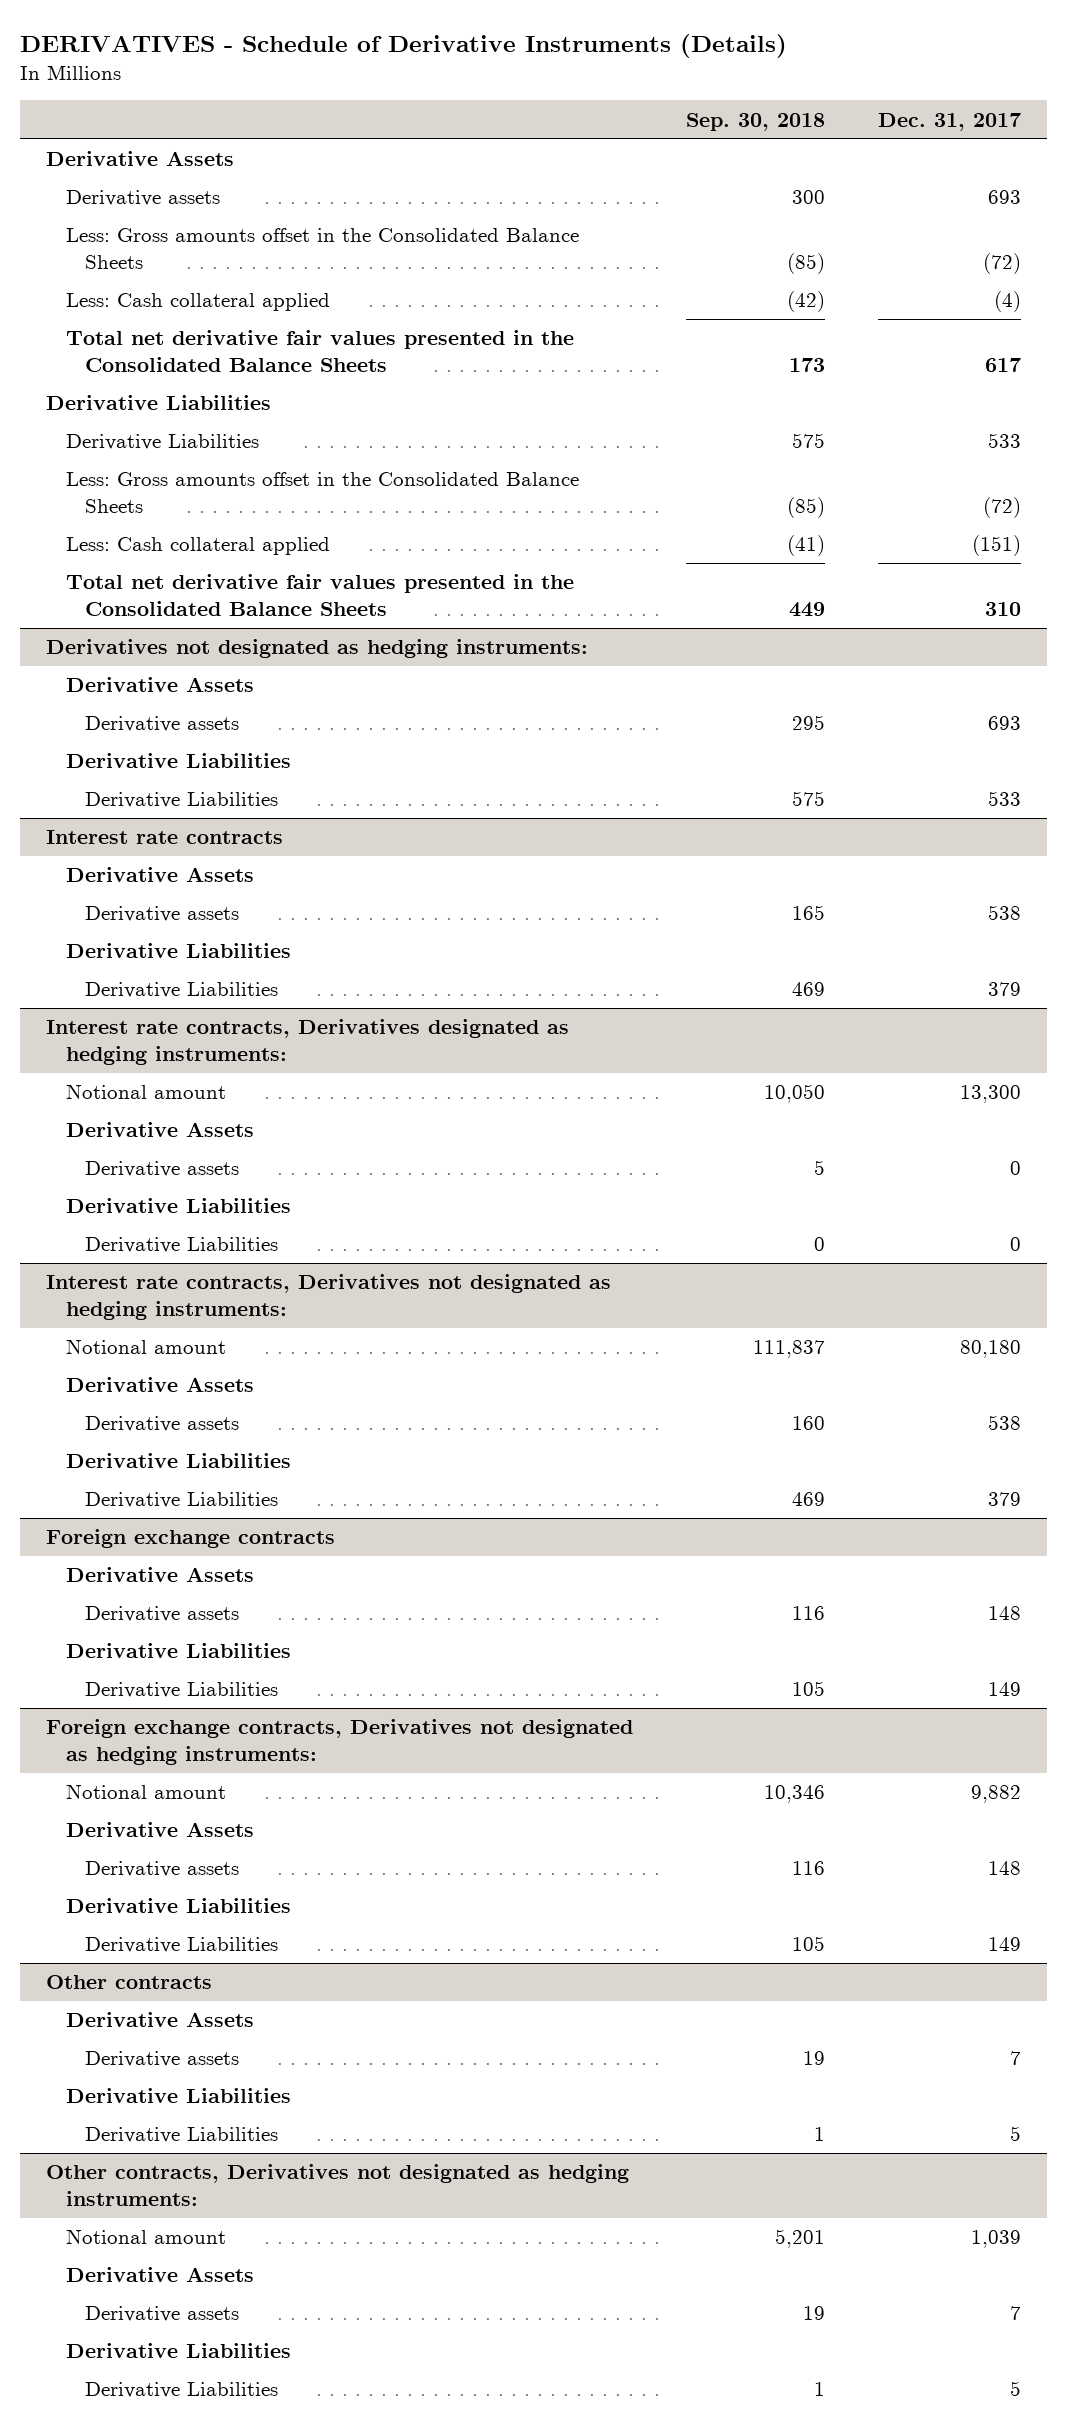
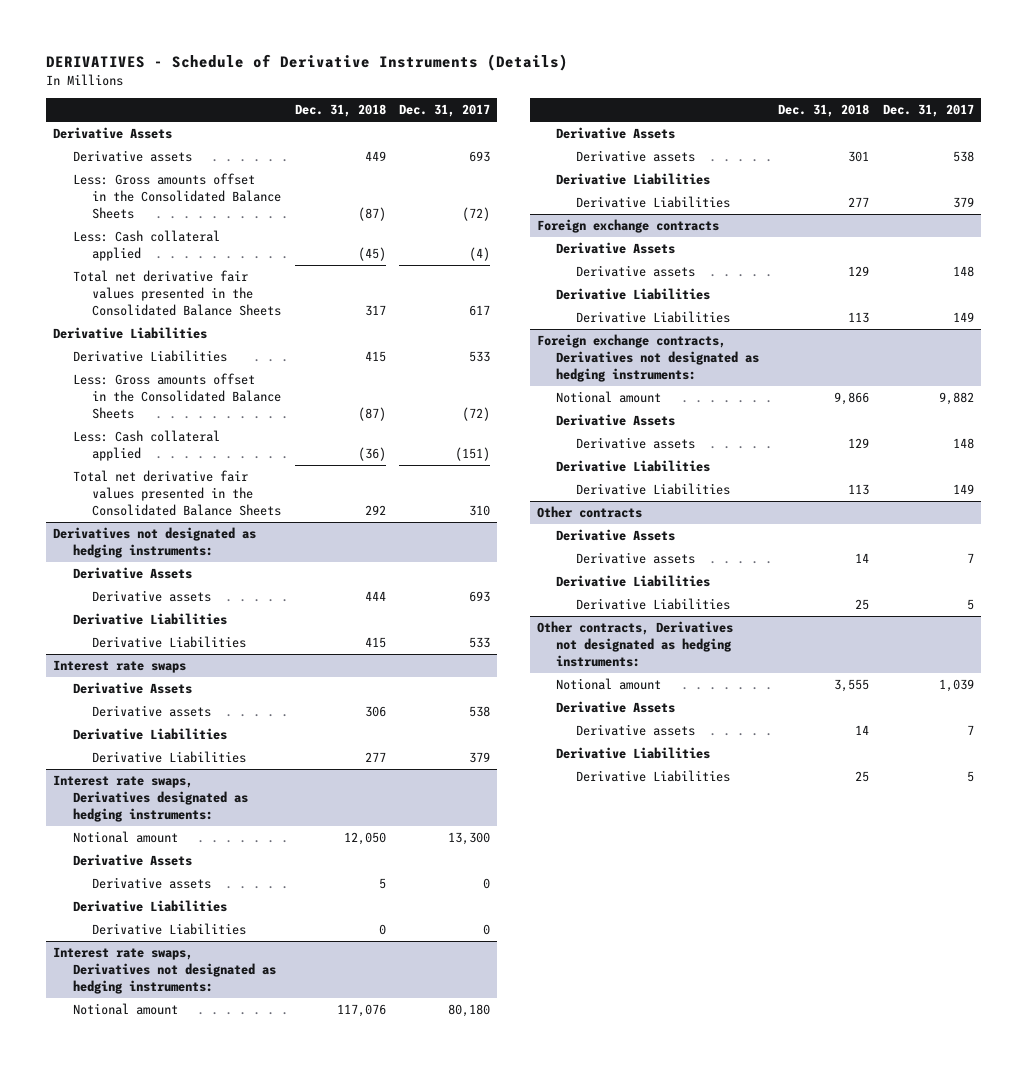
[685,112,825,131] Sep. 30, 2018 -> none
none -> [294,104,386,118] Dec. 31, 2018
[46,830,284,845] Interest rate contracts -> [53,660,187,674] Interest rate swaps
[46,1019,570,1066] Interest rate contracts, Derivatives designated as hedging instruments: -> [53,775,248,822] Interest rate swaps, Derivatives designated as hedging instruments:
[46,1274,612,1321] Interest rate contracts, Derivatives not designated as hedging instruments: -> [53,947,276,994] Interest rate swaps, Derivatives not designated as hedging instruments:

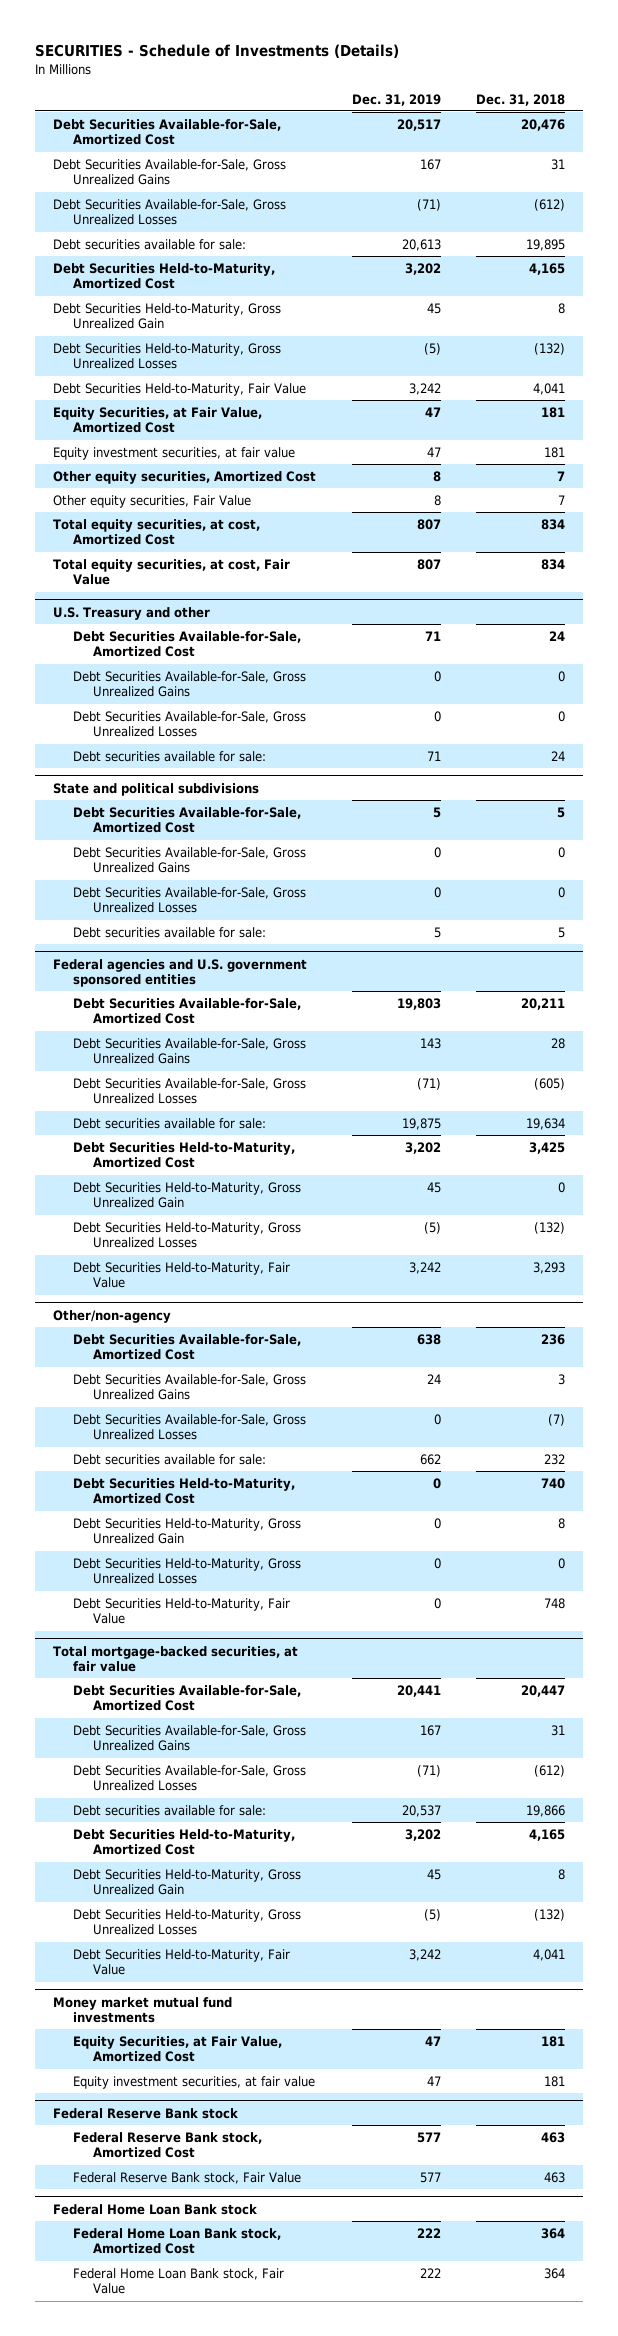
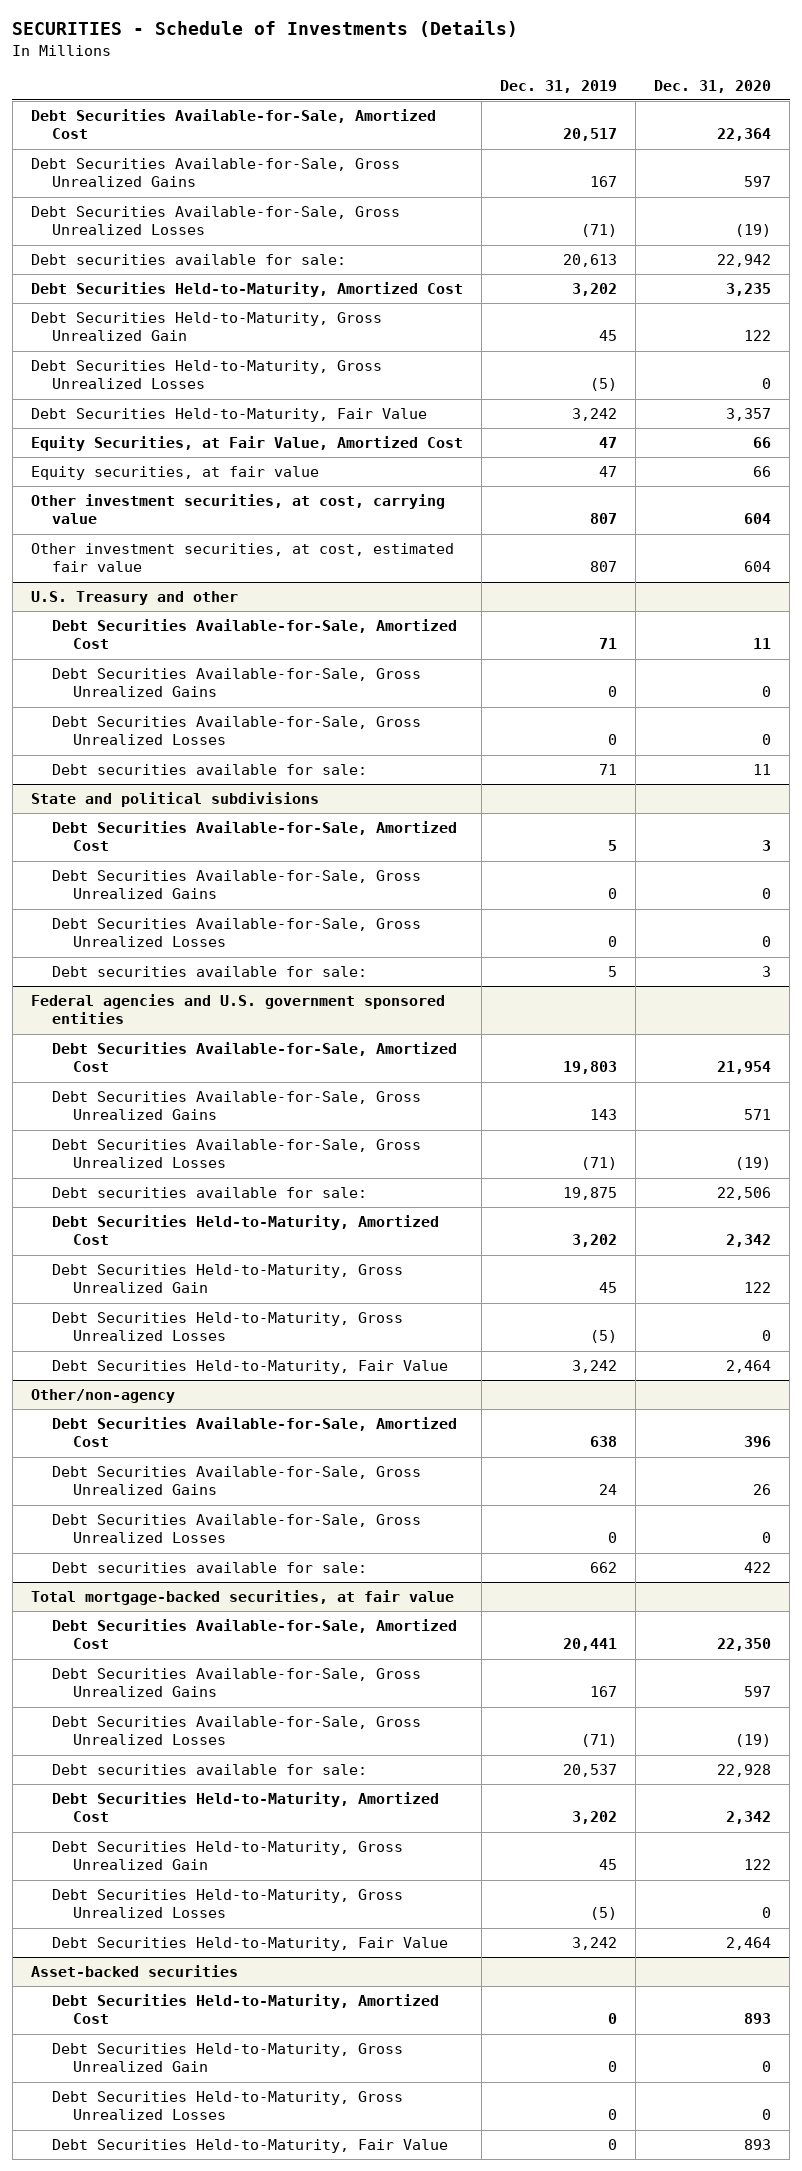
[476,93,566,106] Dec. 31, 2018 -> none
none -> [654,79,772,93] Dec. 31, 2020
[52,470,316,484] Other equity securities, Amortized Cost -> none
[52,494,251,508] Other equity securities, Fair Value -> none
[52,446,295,460] Equity investment securities, at fair value -> [30,466,319,481] Equity securities, at fair value
[52,518,260,546] Total equity securities, at cost, Amortized Cost -> [30,494,445,525] Other investment securities, at cost, carrying value
[52,558,290,586] Total equity securities, at cost, Fair Value -> [30,543,454,573] Other investment securities, at cost, estimated fair value
[72,1477,295,1505] Debt Securities Held-to-Maturity, Amortized Cost -> none
[72,1517,301,1545] Debt Securities Held-to-Maturity, Gross Unrealized Gain -> none
[72,1557,301,1585] Debt Securities Held-to-Maturity, Gross Unrealized Losses -> none
[72,1597,290,1625] Debt Securities Held-to-Maturity, Fair Value -> none
[52,1996,232,2024] Money market mutual fund investments -> none
[72,2035,282,2063] Equity Securities, at Fair Value, Amortized Cost -> none
[72,2075,315,2089] Equity investment securities, at fair value -> none
[52,2107,238,2119] Federal Reserve Bank stock -> none
[72,2131,262,2159] Federal Reserve Bank stock, Amortized Cost -> none
[72,2171,301,2184] Federal Reserve Bank stock, Fair Value -> none
[52,2203,257,2215] Federal Home Loan Bank stock -> none
[72,2227,281,2255] Federal Home Loan Bank stock, Amortized Cost -> none
[72,2267,284,2295] Federal Home Loan Bank stock, Fair Value -> none
none -> [30,1965,238,1978] Asset-backed securities
none -> [51,1994,439,2025] Debt Securities Held-to-Maturity, Amortized Cost
none -> [51,2043,403,2073] Debt Securities Held-to-Maturity, Gross Unrealized Gain
none -> [51,2091,403,2121] Debt Securities Held-to-Maturity, Gross Unrealized Losses
none -> [51,2139,448,2154] Debt Securities Held-to-Maturity, Fair Value

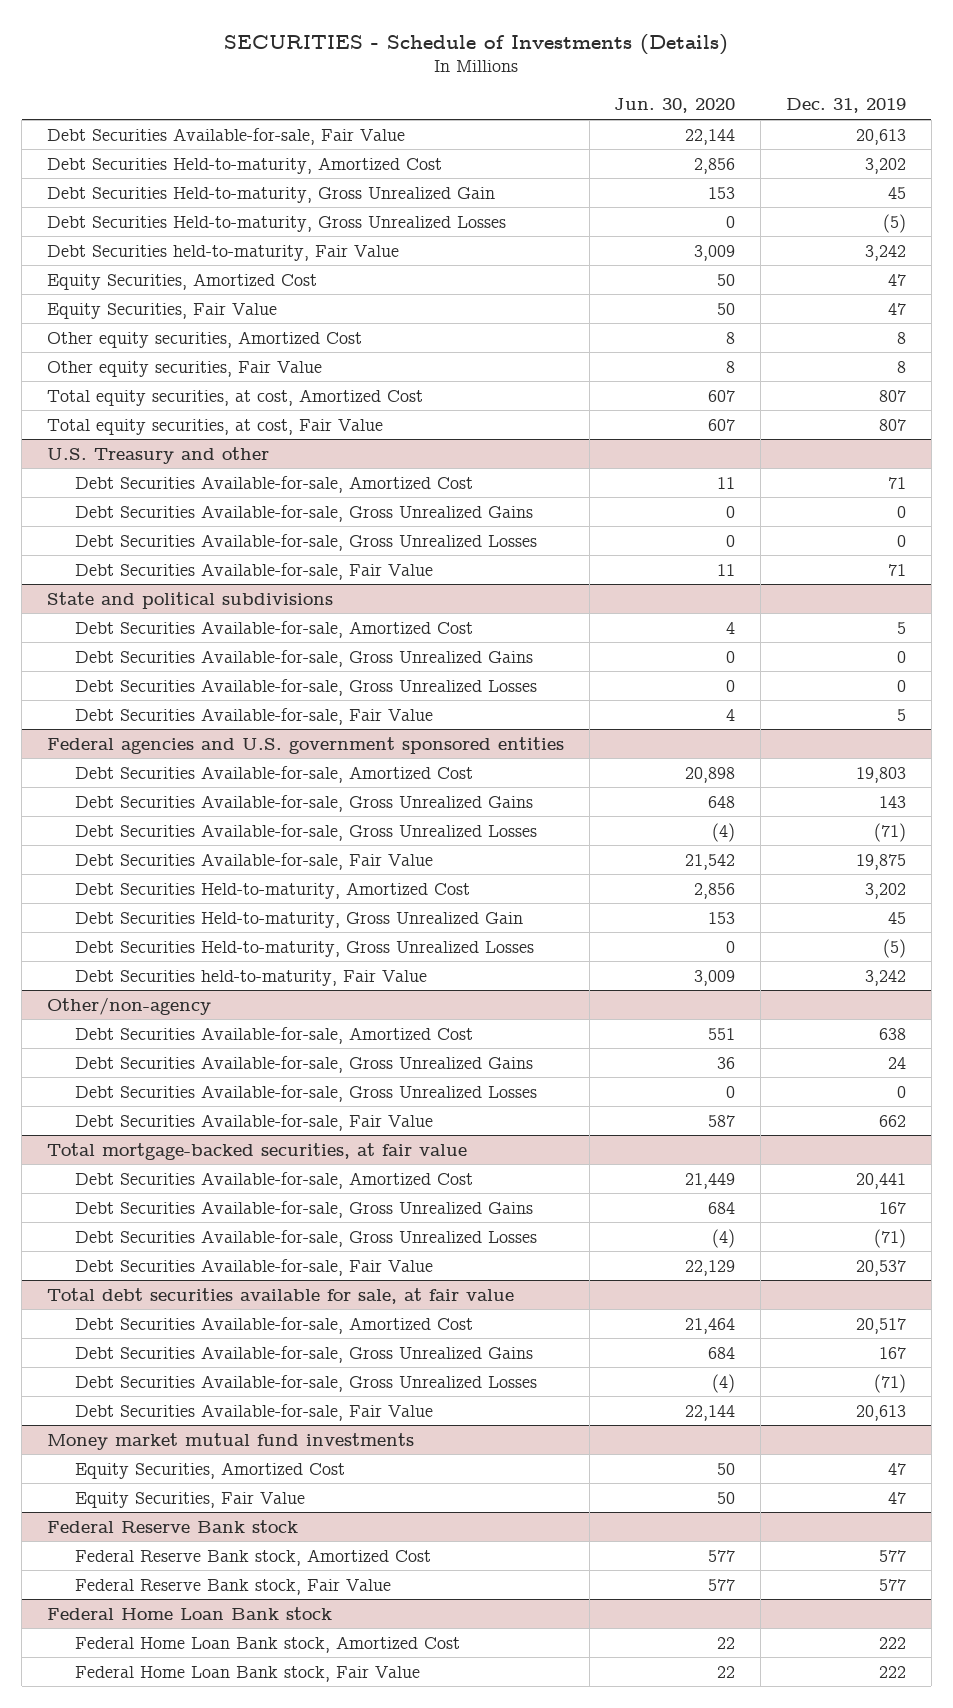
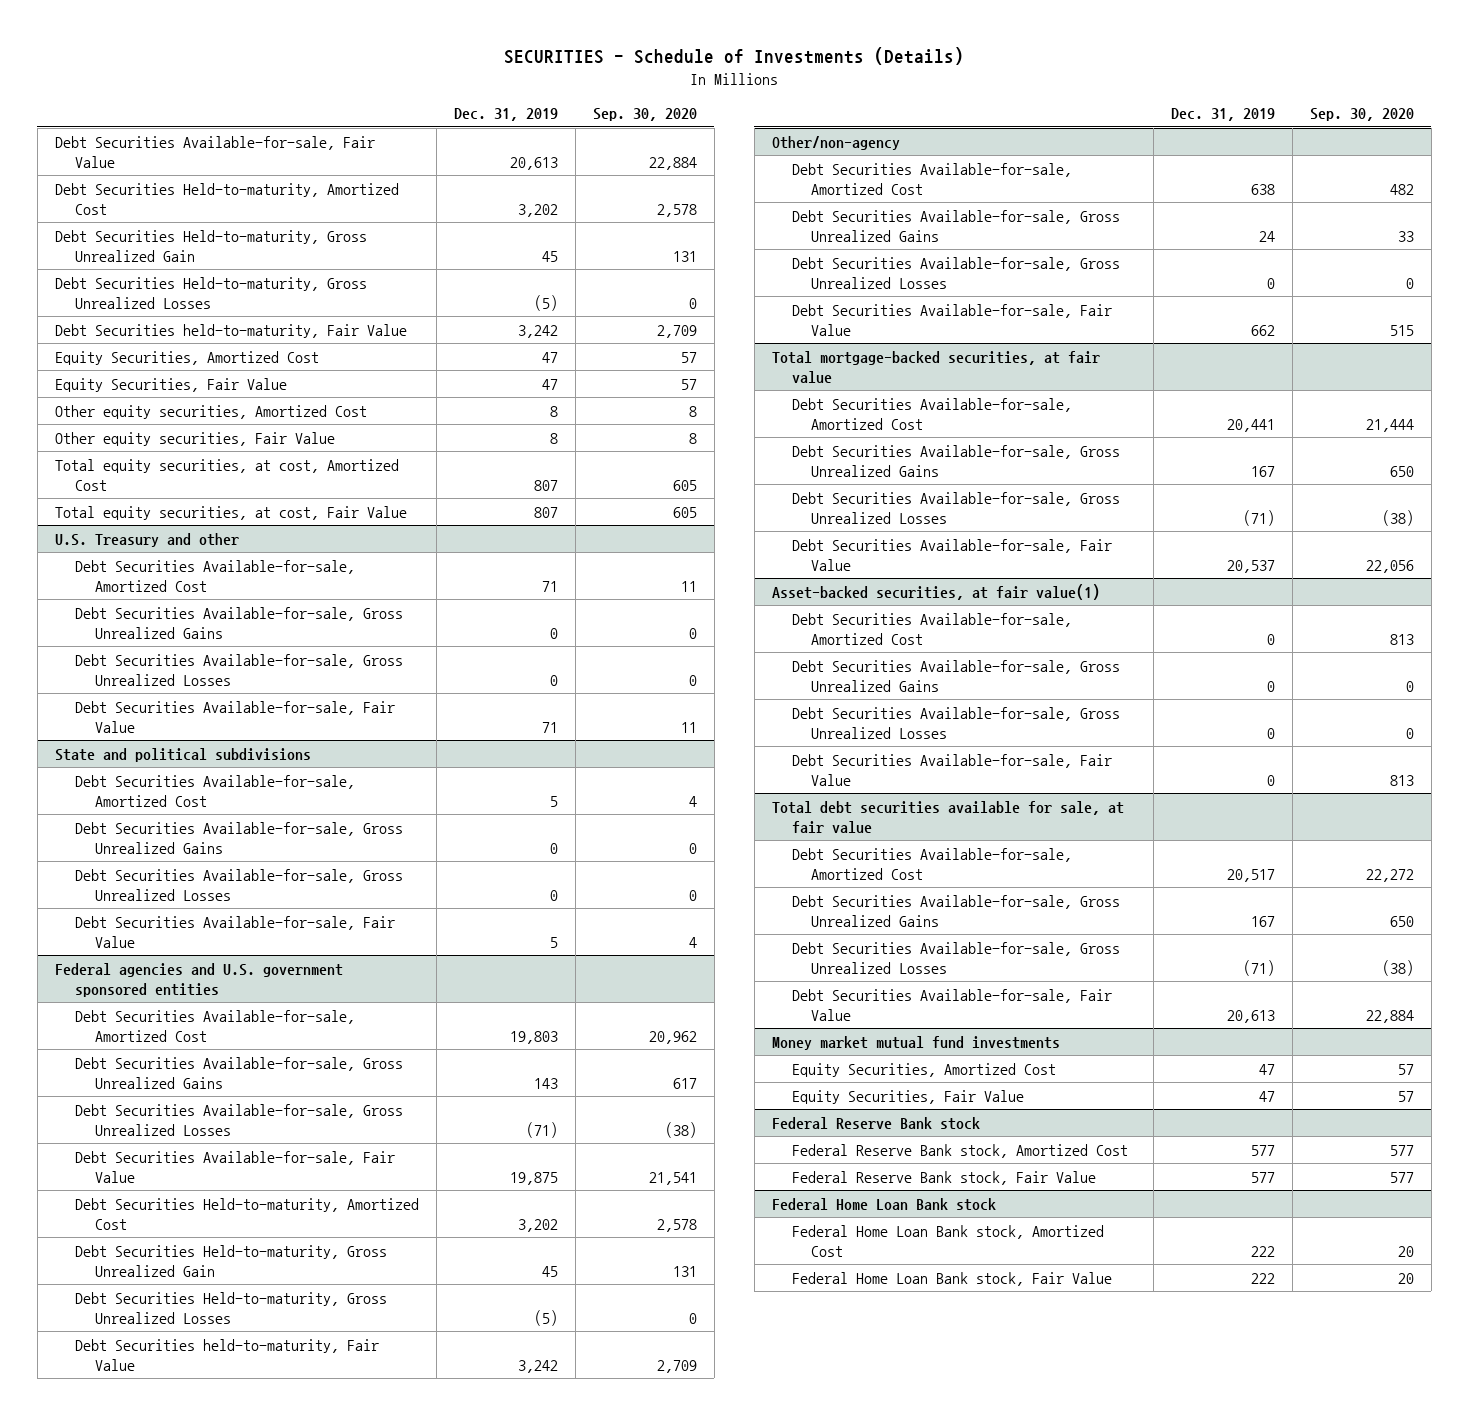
[614,98,736,114] Jun. 30, 2020 -> none
none -> [592,108,697,122] Sep. 30, 2020
none -> [771,583,1100,600] Asset-backed securities, at fair value(1)
none -> [791,612,1072,645] Debt Securities Available-for-sale, Amortized Cost
none -> [791,659,1120,692] Debt Securities Available-for-sale, Gross Unrealized Gains
none -> [791,706,1120,739] Debt Securities Available-for-sale, Gross Unrealized Losses
none -> [791,753,1112,786] Debt Securities Available-for-sale, Fair Value

